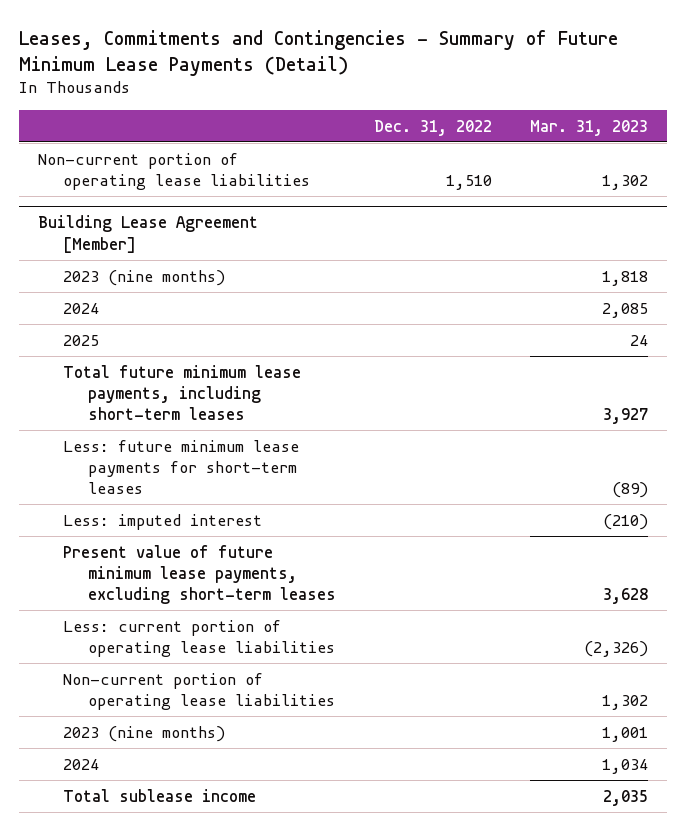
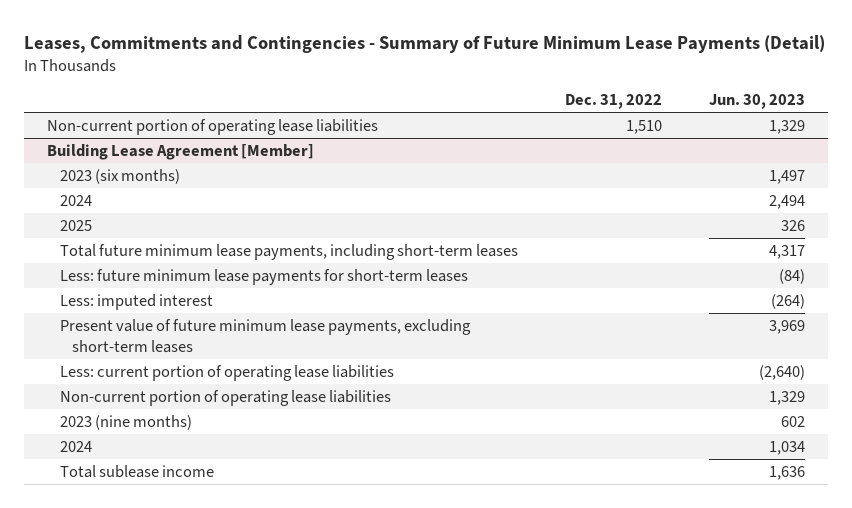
[530,119,649,136] Mar. 31, 2023 -> none
none -> [708,94,805,110] Jun. 30, 2023
[63,269,226,286] 2023 (nine months) -> [59,168,180,184] 2023 (six months)

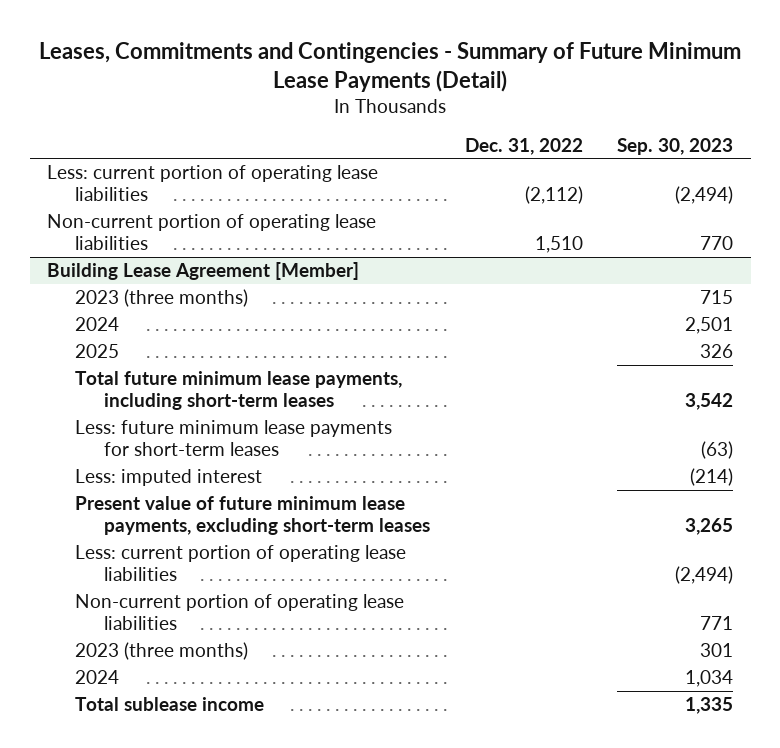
[708,94,805,110] Jun. 30, 2023 -> none
none -> [617,137,734,155] Sep. 30, 2023
none -> [46,165,378,202] Less: current portion of operating lease liabilities
[59,168,180,184] 2023 (six months) -> [75,289,249,308] 2023 (three months)
[59,414,192,430] 2023 (nine months) -> [75,642,249,661] 2023 (three months)

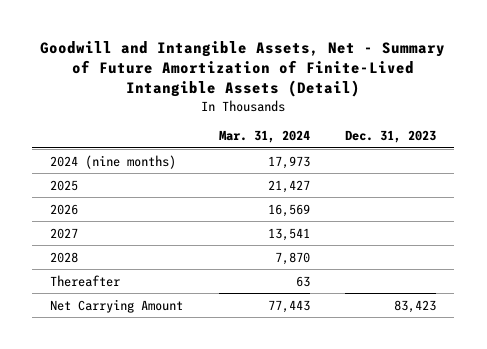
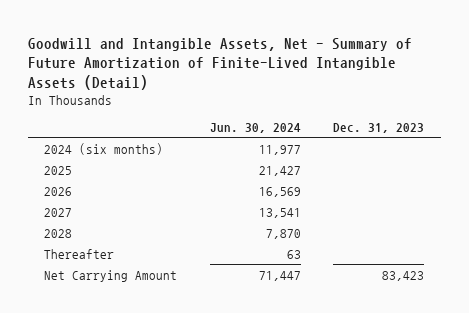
[218,130,310,144] Mar. 31, 2024 -> none
none -> [209,122,301,133] Jun. 30, 2024
[50,154,177,169] 2024 (nine months) -> [44,142,164,155] 2024 (six months)

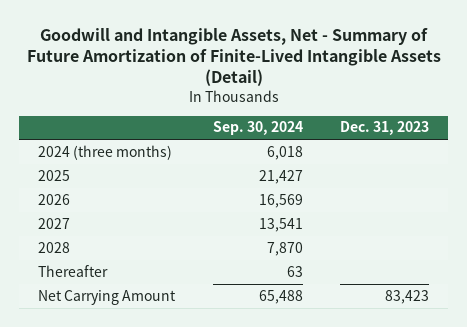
[209,122,301,133] Jun. 30, 2024 -> none
none -> [212,121,303,136] Sep. 30, 2024
[44,142,164,155] 2024 (six months) -> [38,144,173,160] 2024 (three months)

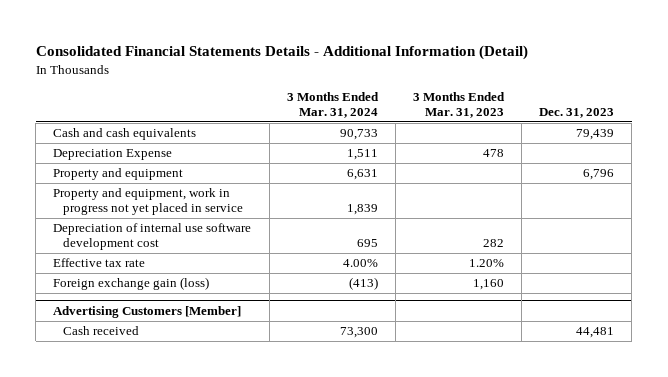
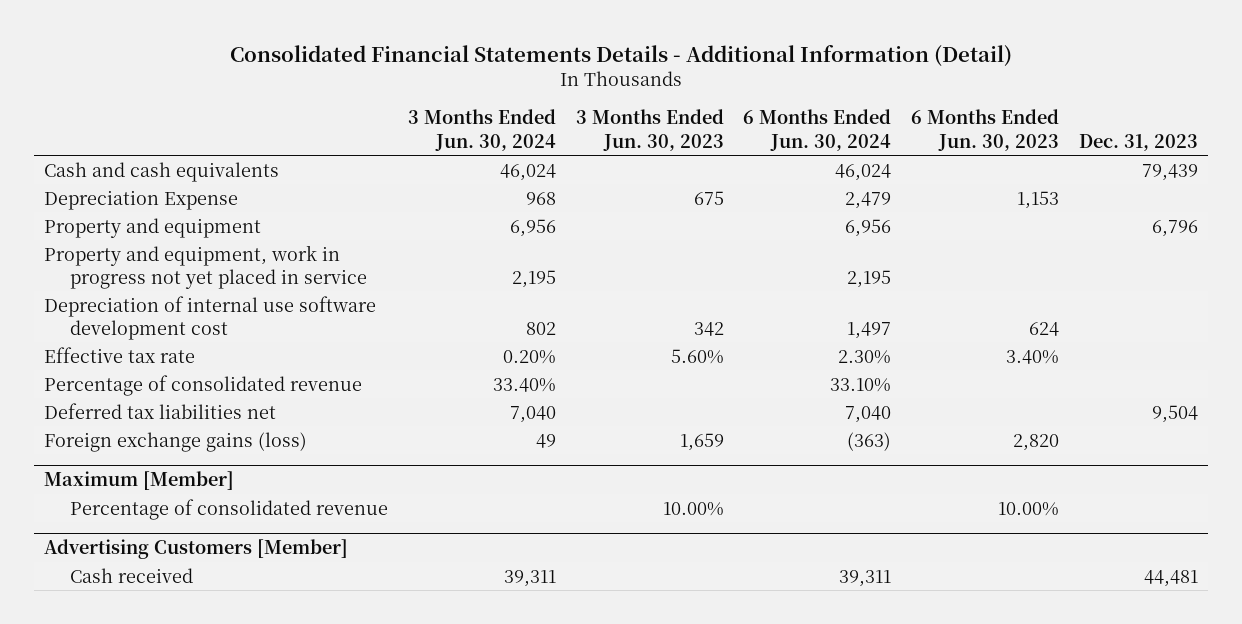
[286,91,379,119] 3 Months Ended Mar. 31, 2024 -> none
[412,91,505,119] 3 Months Ended Mar. 31, 2023 -> none
none -> [408,109,557,151] 3 Months Ended Jun. 30, 2024
none -> [575,109,724,151] 3 Months Ended Jun. 30, 2023
none -> [743,109,892,151] 6 Months Ended Jun. 30, 2024
none -> [911,109,1060,151] 6 Months Ended Jun. 30, 2023
none -> [43,374,362,396] Percentage of consolidated revenue
none -> [43,402,276,419] Deferred tax liabilities net
[53,277,210,291] Foreign exchange gain (loss) -> [43,431,307,452] Foreign exchange gains (loss)
none -> [43,471,234,491] Maximum [Member]
none -> [70,498,389,520] Percentage of consolidated revenue

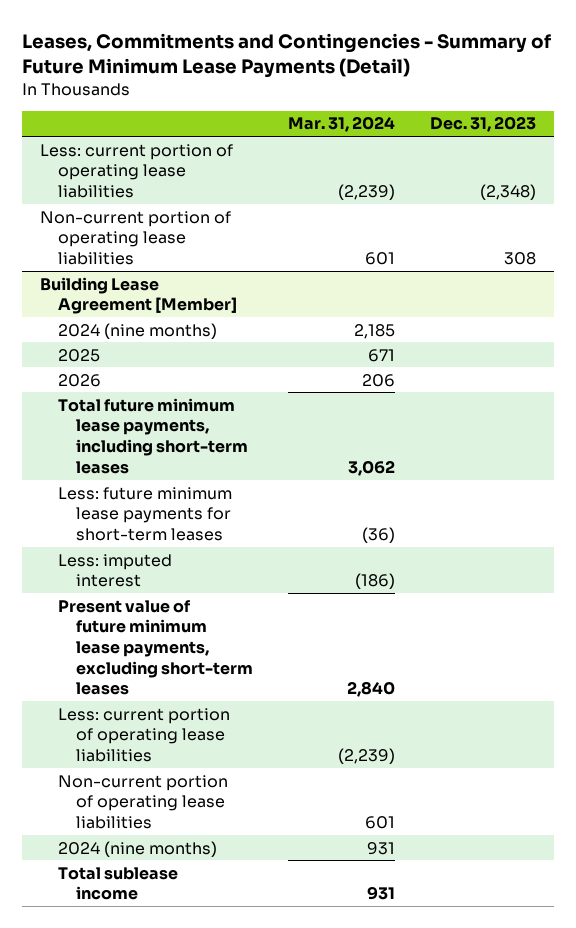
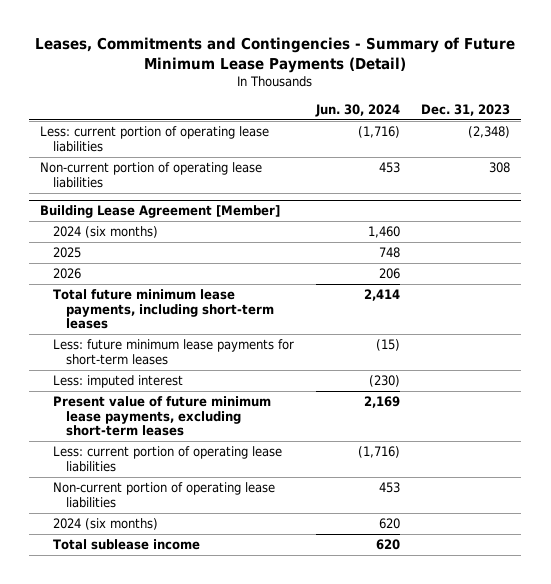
[288,116,396,133] Mar. 31, 2024 -> none
none -> [314,103,400,117] Jun. 30, 2024
[58,322,218,339] 2024 (nine months) -> [53,226,159,239] 2024 (six months)
[58,840,218,857] 2024 (nine months) -> [53,518,159,531] 2024 (six months)

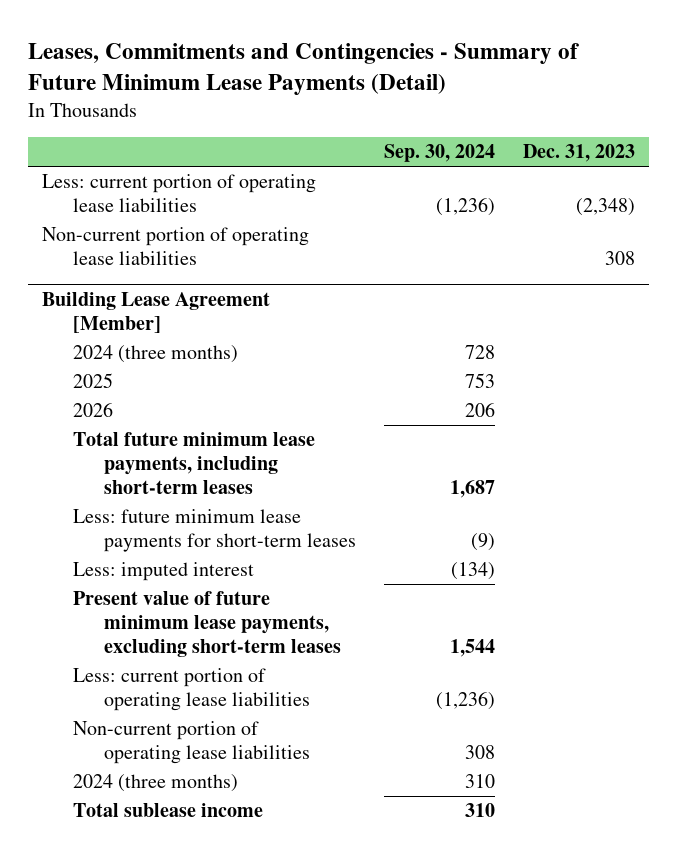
[314,103,400,117] Jun. 30, 2024 -> none
none -> [383,144,495,163] Sep. 30, 2024
[53,226,159,239] 2024 (six months) -> [73,345,239,364] 2024 (three months)
[53,518,159,531] 2024 (six months) -> [73,774,239,793] 2024 (three months)

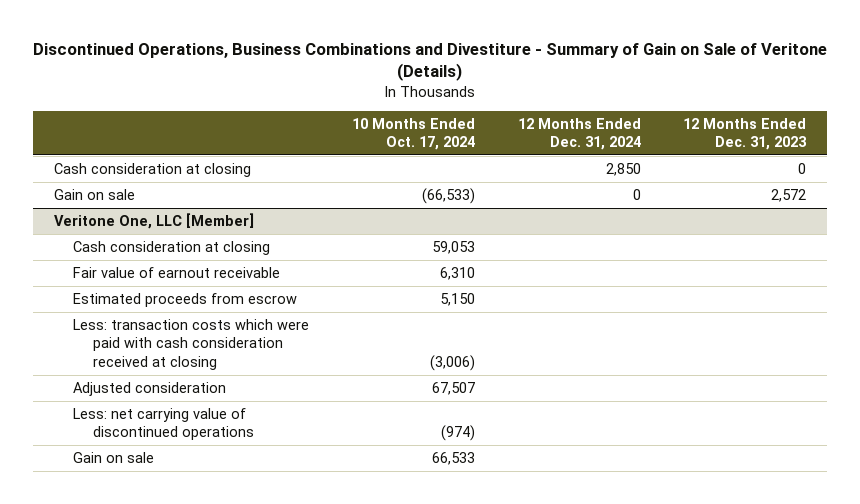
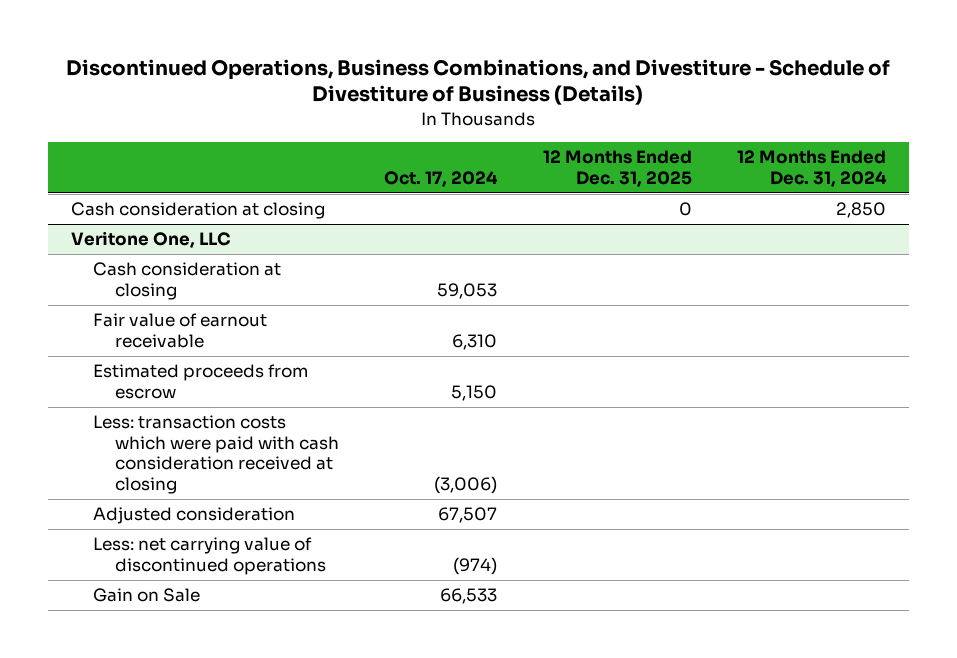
[32,42,827,82] Discontinued Operations, Business Combinations and Divestiture - Summary of Gain on Sale of Veritone (Details) -> [66,58,891,106] Discontinued Operations, Business Combinations, and Divestiture - Schedule of Divestiture of Business (Details)
[351,117,475,151] 10 Months Ended Oct. 17, 2024 -> none
[683,117,808,151] 12 Months Ended Dec. 31, 2023 -> none
none -> [384,170,499,187] Oct. 17, 2024
none -> [542,150,692,187] 12 Months Ended Dec. 31, 2025
[53,188,135,200] Gain on sale -> none
[53,212,254,229] Veritone One, LLC [Member] -> [70,231,231,249] Veritone One, LLC
[73,451,155,463] Gain on sale -> [92,588,200,603] Gain on Sale

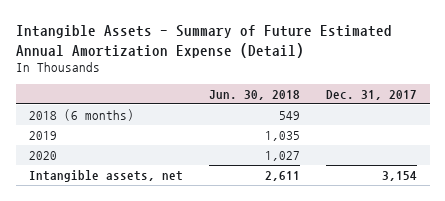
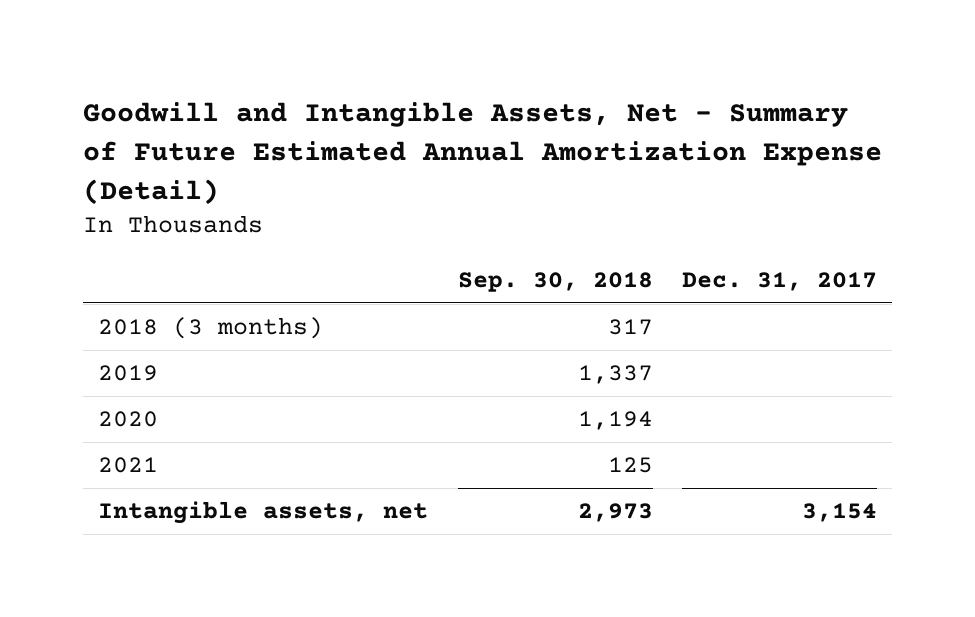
[15,25,392,58] Intangible Assets - Summary of Future Estimated Annual Amortization Expense (Detail) -> [82,102,882,205] Goodwill and Intangible Assets, Net - Summary of Future Estimated Annual Amortization Expense (Detail)
[208,89,300,100] Jun. 30, 2018 -> none
none -> [457,272,653,293] Sep. 30, 2018
[28,109,134,122] 2018 (6 months) -> [97,317,323,340] 2018 (3 months)
none -> [97,457,158,474] 2021

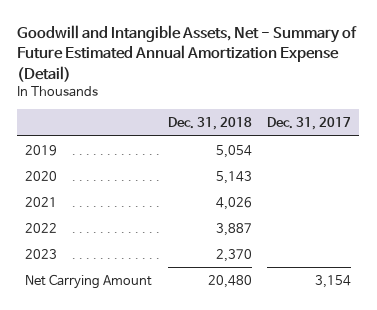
[457,272,653,293] Sep. 30, 2018 -> none
none -> [167,117,252,131] Dec. 31, 2018
[97,317,323,340] 2018 (3 months) -> none
none -> [25,222,58,233] 2022
none -> [25,248,58,259] 2023
[97,501,428,525] Intangible assets, net -> [25,273,153,289] Net Carrying Amount

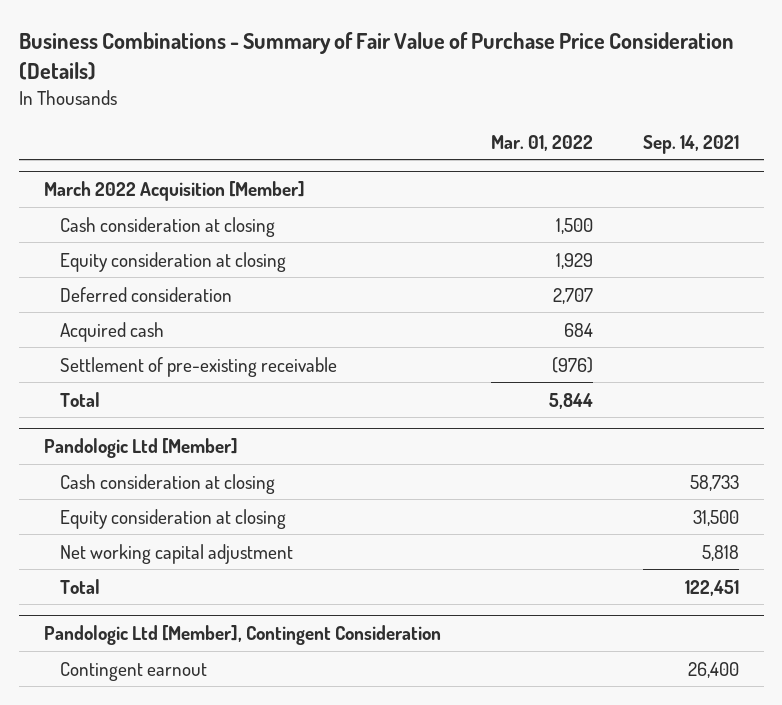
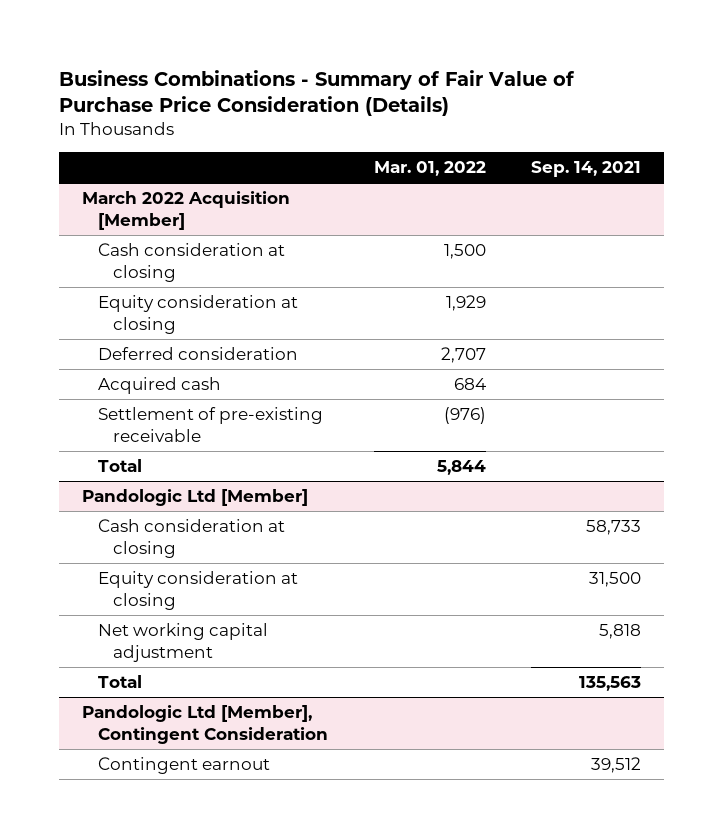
[684,579,739,596] 122,451 -> [579,676,642,692] 135,563
[687,661,739,678] 26,400 -> [591,757,642,774] 39,512

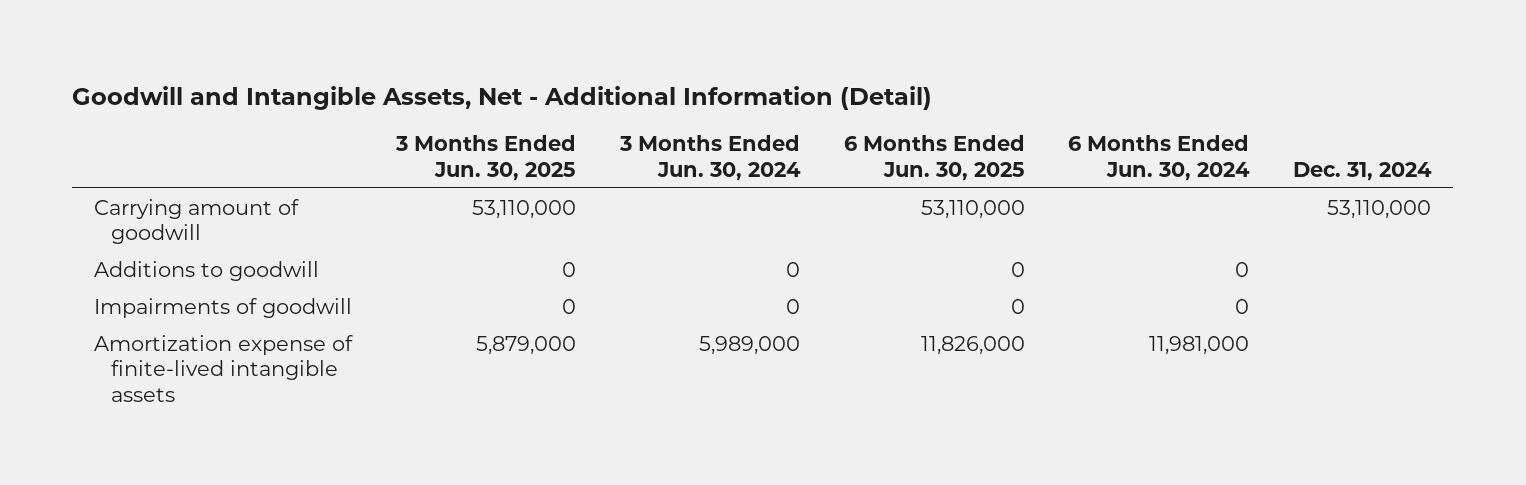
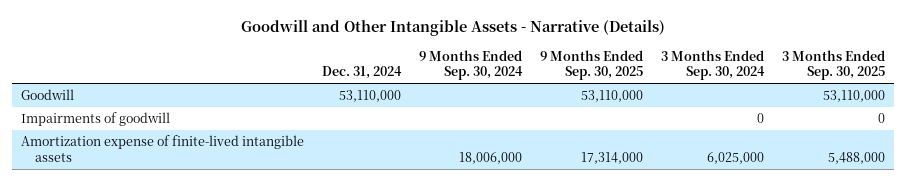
[72,85,933,110] Goodwill and Intangible Assets, Net - Additional Information (Detail) -> [241,19,666,36] Goodwill and Other Intangible Assets - Narrative (Details)
[395,135,577,181] 3 Months Ended Jun. 30, 2025 -> none
[618,135,801,181] 3 Months Ended Jun. 30, 2024 -> none
[843,135,1025,181] 6 Months Ended Jun. 30, 2025 -> none
[1068,135,1251,181] 6 Months Ended Jun. 30, 2024 -> none
none -> [419,49,524,81] 9 Months Ended Sep. 30, 2024
none -> [540,49,644,81] 9 Months Ended Sep. 30, 2025
none -> [661,49,766,81] 3 Months Ended Sep. 30, 2024
none -> [782,49,886,81] 3 Months Ended Sep. 30, 2025
[94,260,320,281] Additions to goodwill -> none
[94,198,300,245] Carrying amount of goodwill -> [21,89,75,101] Goodwill

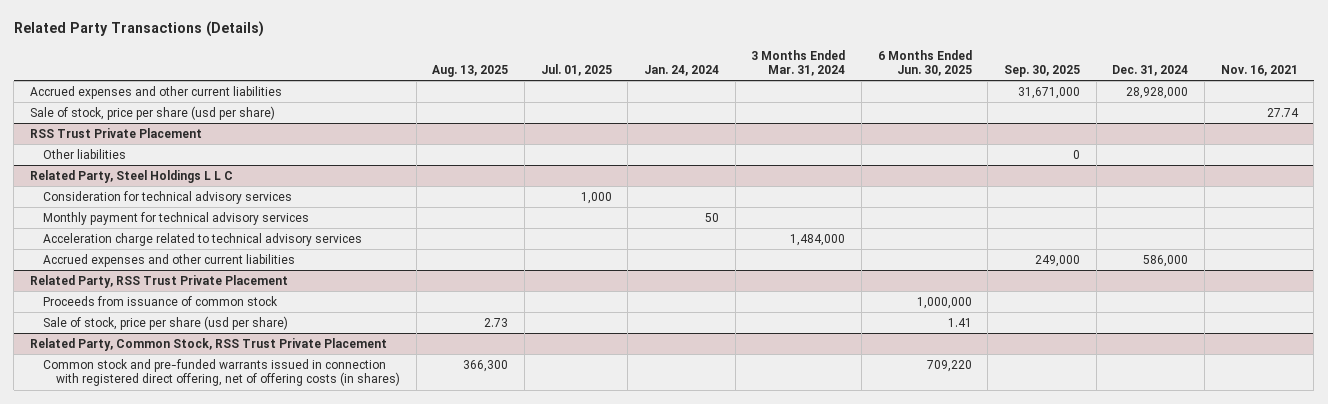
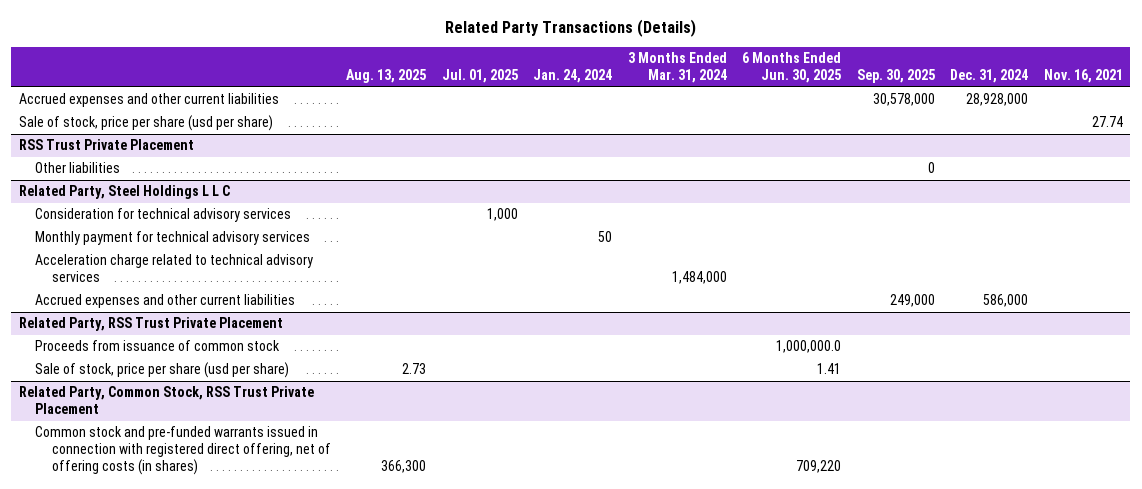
[1018,86,1081,99] 31,671,000 -> [872,93,935,107] 30,578,000
[916,296,972,309] 1,000,000 -> [776,340,842,354] 1,000,000.0

